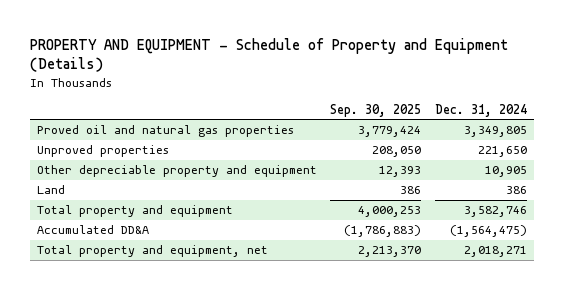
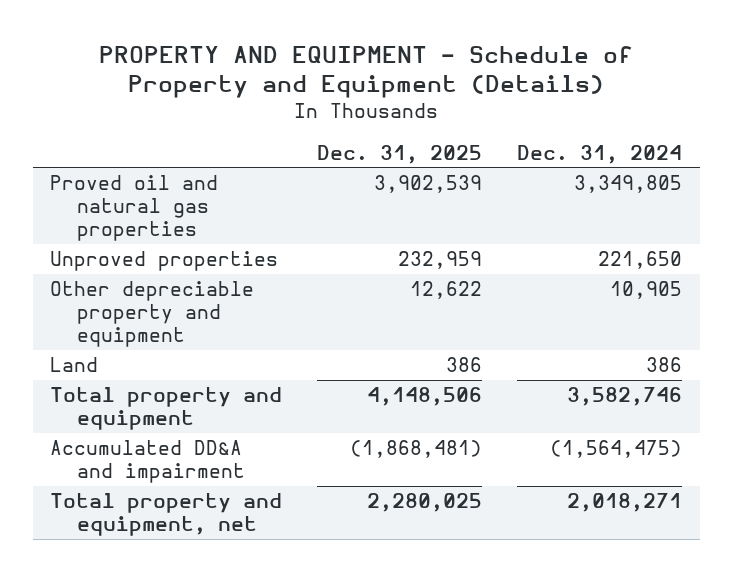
[330,103,422,117] Sep. 30, 2025 -> none
none -> [317,144,483,164] Dec. 31, 2025
[36,225,149,235] Accumulated DD&A -> [50,440,246,484] Accumulated DD&A and impairment

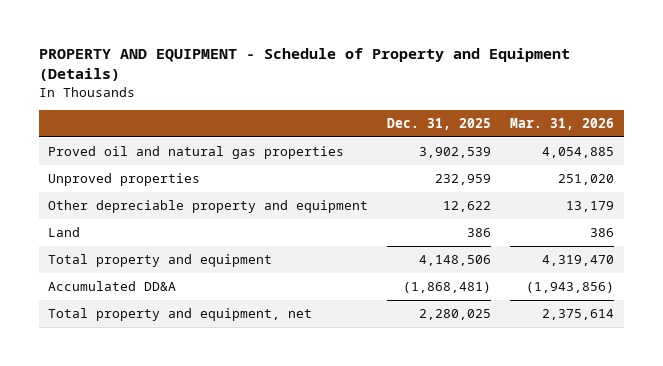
[517,144,683,164] Dec. 31, 2024 -> none
none -> [510,117,615,130] Mar. 31, 2026
[50,440,246,484] Accumulated DD&A and impairment -> [48,281,177,292] Accumulated DD&A

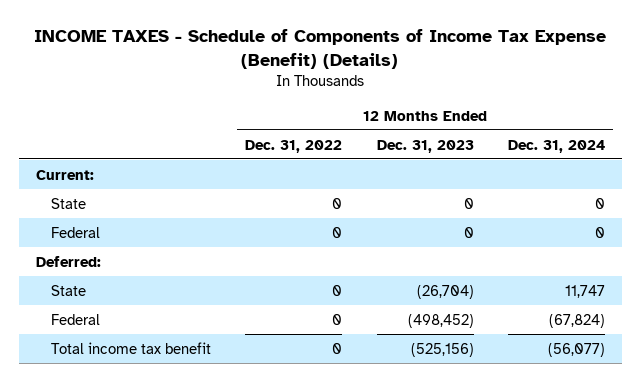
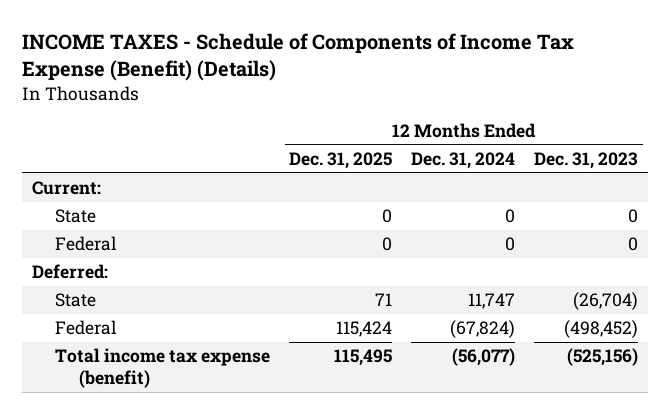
[245,139,343,153] Dec. 31, 2022 -> none
none -> [289,151,393,169] Dec. 31, 2025
[51,341,212,354] Total income tax benefit -> [55,348,271,389] Total income tax expense (benefit)

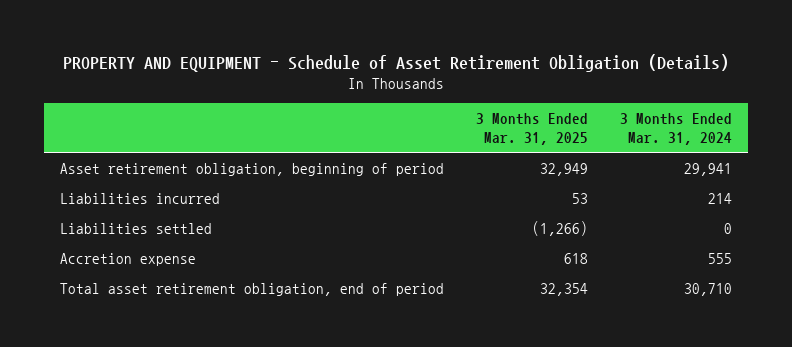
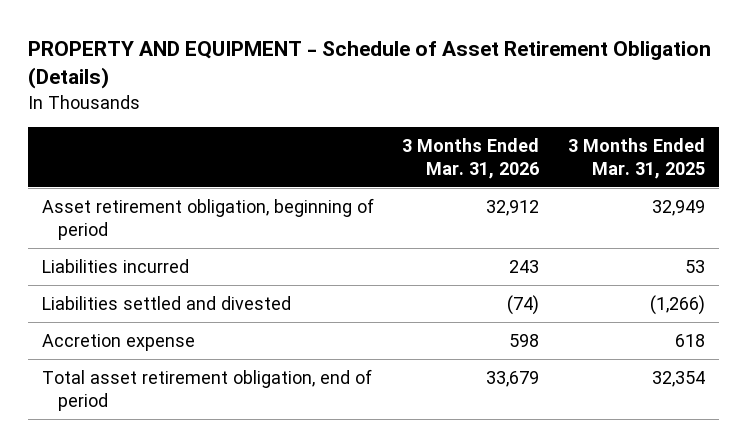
[620,113,733,146] 3 Months Ended Mar. 31, 2024 -> none
none -> [402,137,540,179] 3 Months Ended Mar. 31, 2026
[60,222,213,234] Liabilities settled -> [41,295,291,310] Liabilities settled and divested

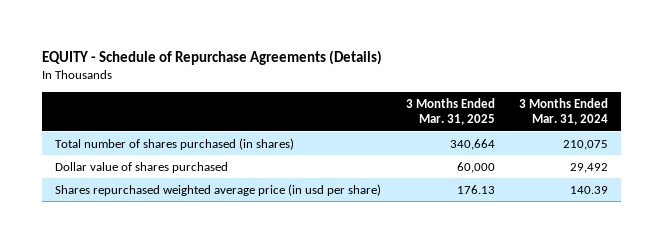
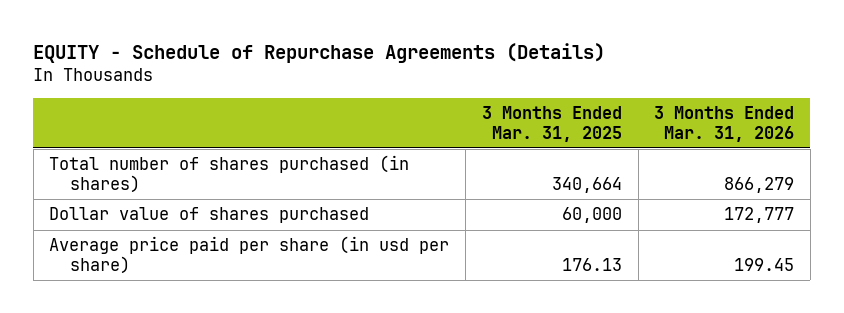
[519,97,609,126] 3 Months Ended Mar. 31, 2024 -> none
none -> [654,106,795,142] 3 Months Ended Mar. 31, 2026
[54,183,381,196] Shares repurchased weighted average price (in usd per share) -> [49,236,450,274] Average price paid per share (in usd per share)

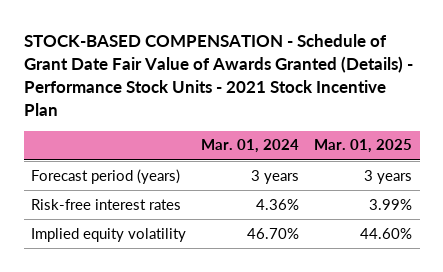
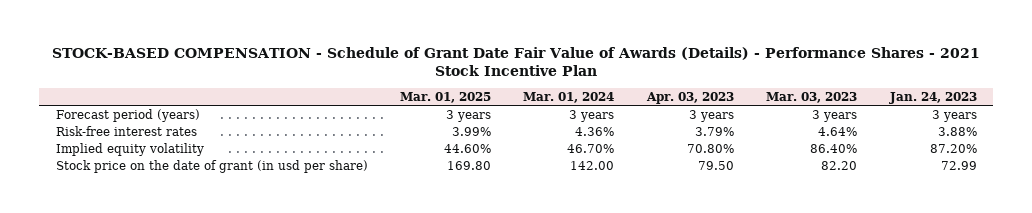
[23,33,413,116] STOCK-BASED COMPENSATION - Schedule of Grant Date Fair Value of Awards Granted (Details) - Performance Stock Units - 2021 Stock Incentive Plan -> [52,46,981,77] STOCK-BASED COMPENSATION - Schedule of Grant Date Fair Value of Awards (Details) - Performance Shares - 2021 Stock Incentive Plan
none -> [645,91,734,104] Apr. 03, 2023
none -> [766,91,858,103] Mar. 03, 2023
none -> [888,91,977,104] Jan. 24, 2023
none -> [55,159,368,173] Stock price on the date of grant (in usd per share)

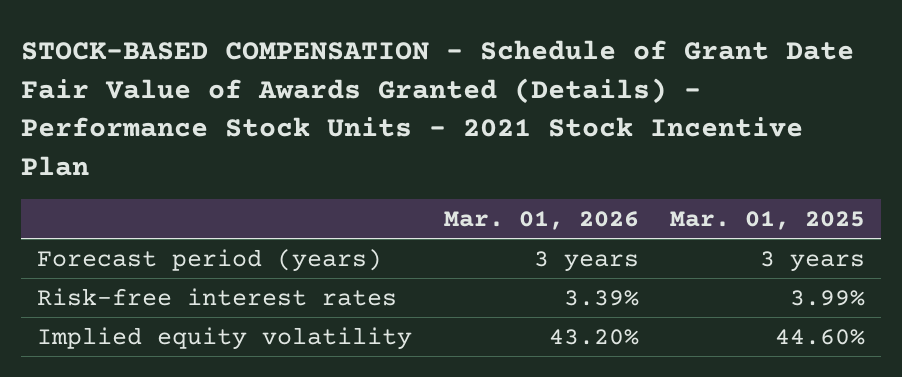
[52,46,981,77] STOCK-BASED COMPENSATION - Schedule of Grant Date Fair Value of Awards (Details) - Performance Shares - 2021 Stock Incentive Plan -> [20,40,854,176] STOCK-BASED COMPENSATION - Schedule of Grant Date Fair Value of Awards Granted (Details) - Performance Stock Units - 2021 Stock Incentive Plan
[523,91,615,103] Mar. 01, 2024 -> none
[645,91,734,104] Apr. 03, 2023 -> none
[766,91,858,103] Mar. 03, 2023 -> none
[888,91,977,104] Jan. 24, 2023 -> none
none -> [443,210,639,230] Mar. 01, 2026
[55,159,368,173] Stock price on the date of grant (in usd per share) -> none

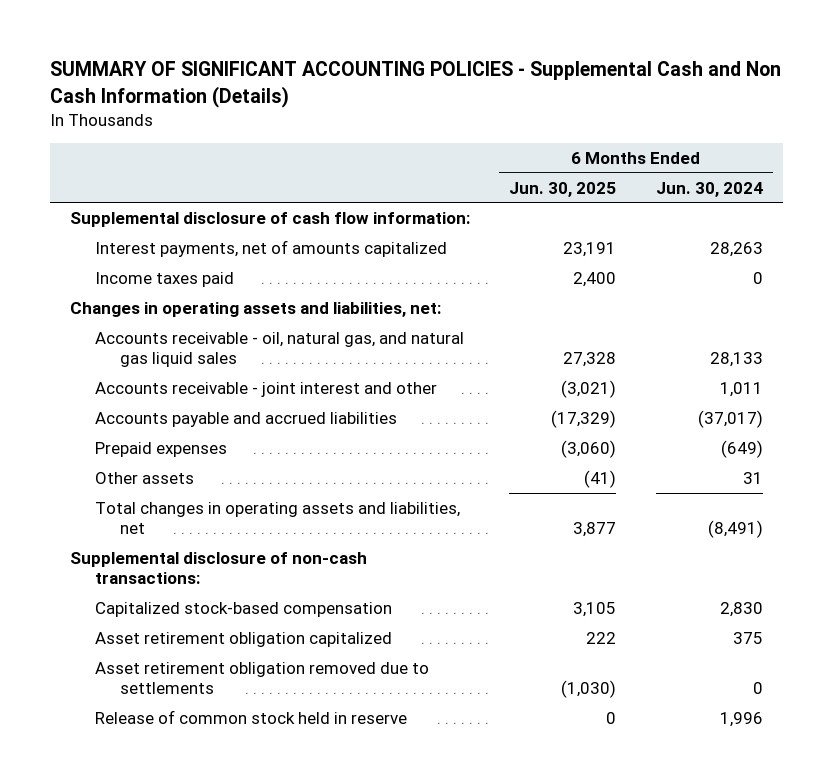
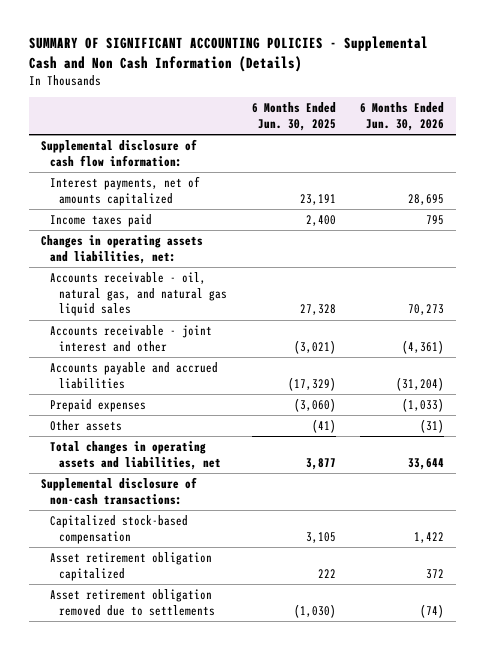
[655,181,763,197] Jun. 30, 2024 -> none
none -> [359,102,444,132] 6 Months Ended Jun. 30, 2026
[94,709,407,724] Release of common stock held in reserve -> none

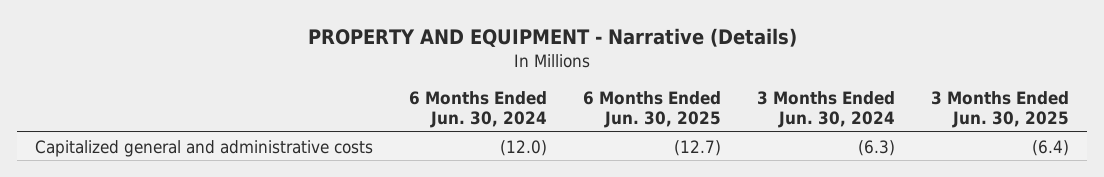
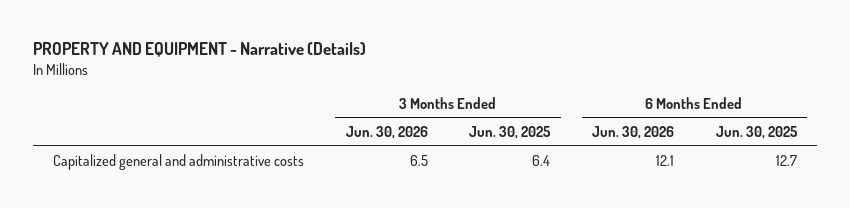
[409,91,548,129] 6 Months Ended Jun. 30, 2024 -> none
[756,91,895,129] 3 Months Ended Jun. 30, 2024 -> none
none -> [345,126,428,140] Jun. 30, 2026
none -> [591,126,674,140] Jun. 30, 2026
[674,139,722,156] (12.7) -> [775,155,797,167] 12.7
[1031,139,1069,156] (6.4) -> [532,155,551,167] 6.4

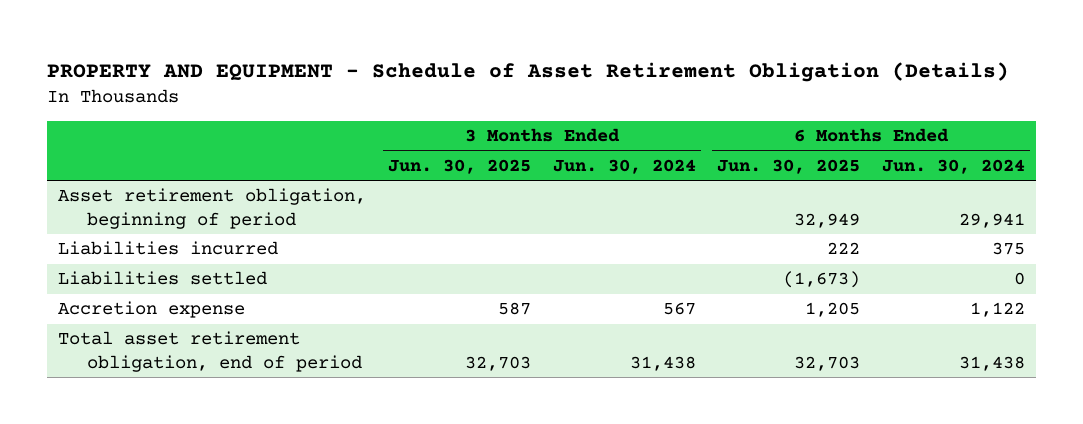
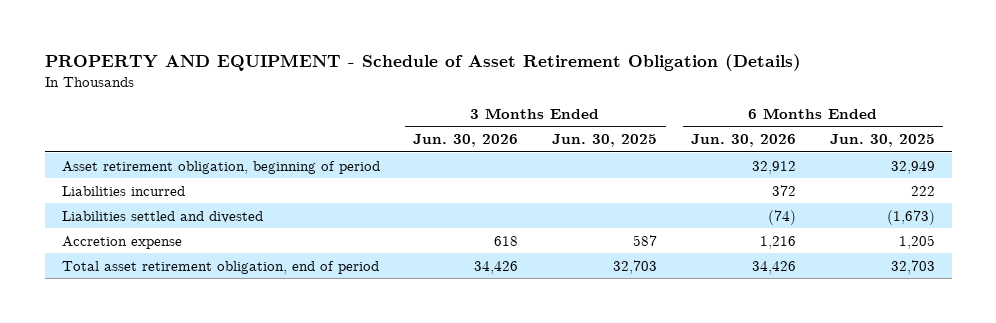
[552,158,696,174] Jun. 30, 2024 -> none
[881,158,1025,174] Jun. 30, 2024 -> none
none -> [413,134,519,148] Jun. 30, 2026
none -> [690,134,796,148] Jun. 30, 2026
[58,271,268,286] Liabilities settled -> [61,210,263,223] Liabilities settled and divested

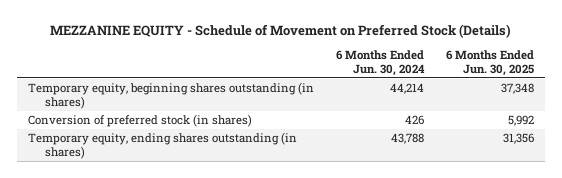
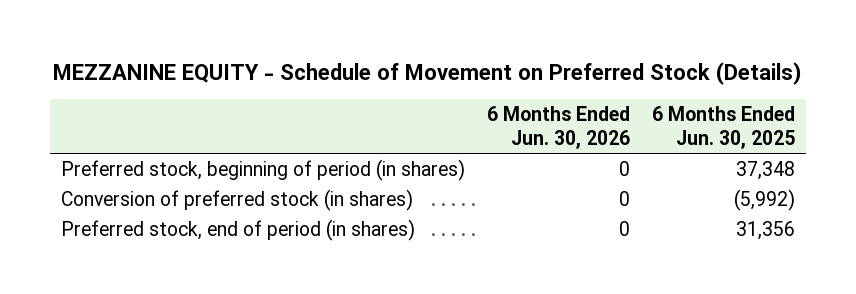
[336,50,426,76] 6 Months Ended Jun. 30, 2024 -> none
none -> [486,105,630,149] 6 Months Ended Jun. 30, 2026
[28,82,315,109] Temporary equity, beginning shares outstanding (in shares) -> [60,158,465,181] Preferred stock, beginning of period (in shares)
[508,115,535,127] 5,992 -> [733,188,795,211] (5,992)
[28,132,298,159] Temporary equity, ending shares outstanding (in shares) -> [60,218,415,241] Preferred stock, end of period (in shares)

